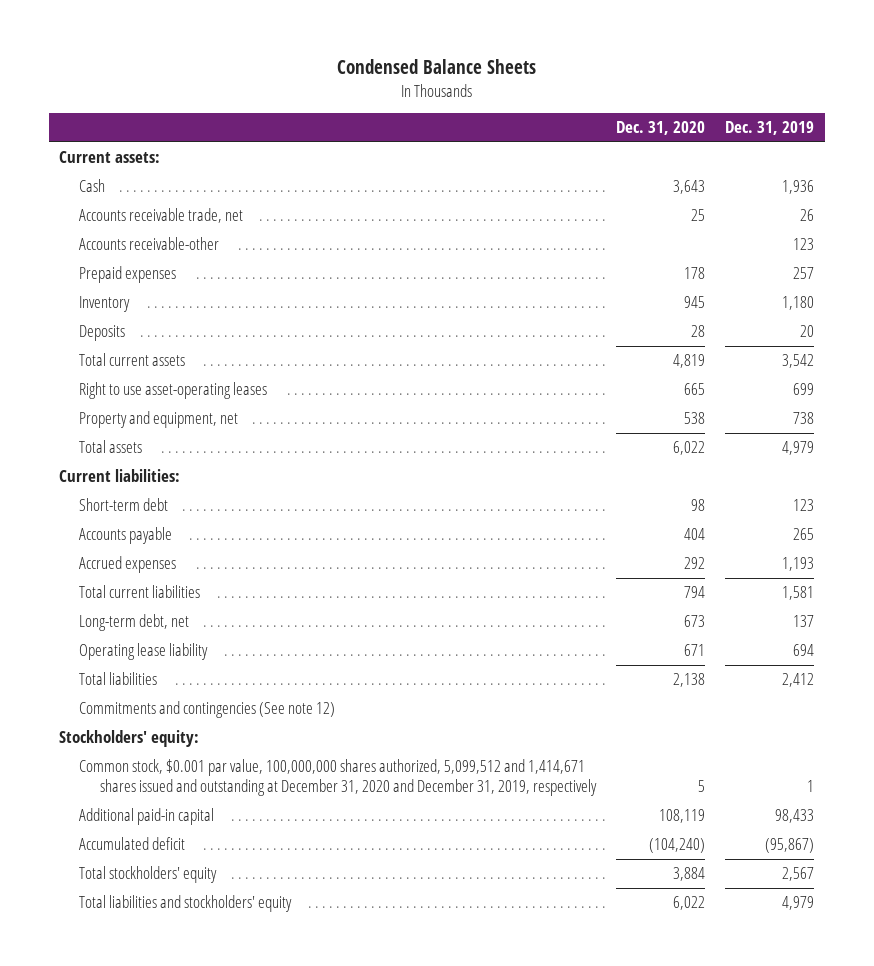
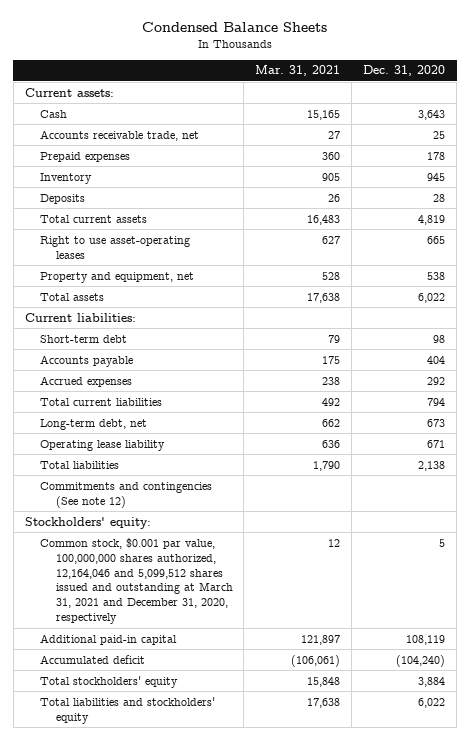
[725,121,815,136] Dec. 31, 2019 -> none
none -> [255,65,341,77] Mar. 31, 2021
[79,237,220,251] Accounts receivable-other -> none
[79,759,597,797] Common stock, $0.001 par value, 100,000,000 shares authorized, 5,099,512 and 1,414,671 shares issued and outstanding at December 31, 2020 and December 31, 2019, respectively -> [40,537,233,625] Common stock, $0.001 par value, 100,000,000 shares authorized, 12,164,046 and 5,099,512 shares issued and outstanding at March 31, 2021 and December 31, 2020, respectively

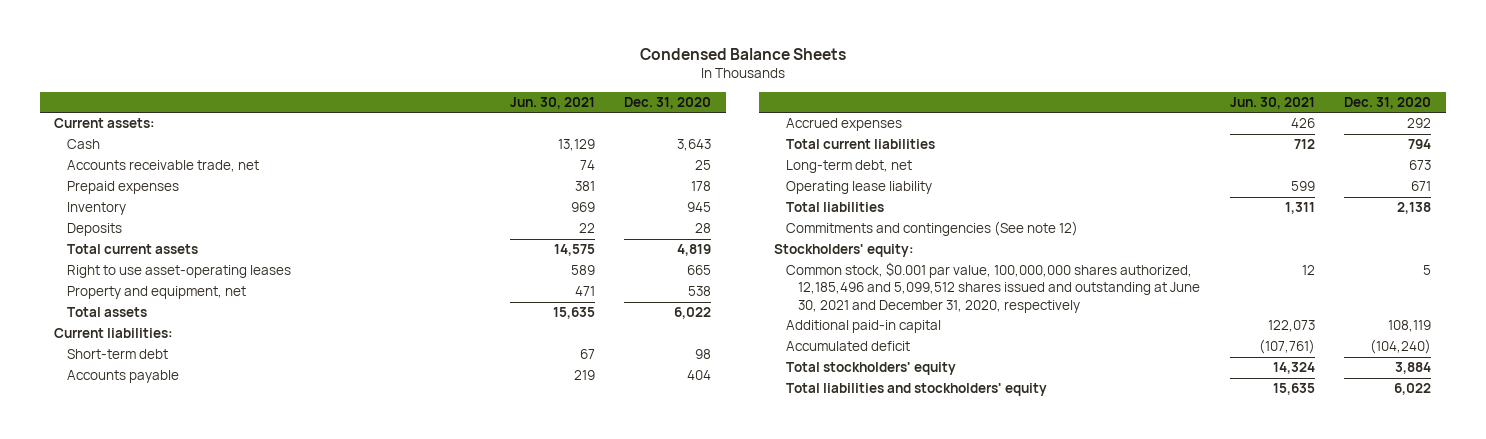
[255,65,341,77] Mar. 31, 2021 -> none
none -> [510,96,596,109] Jun. 30, 2021
[40,537,233,625] Common stock, $0.001 par value, 100,000,000 shares authorized, 12,164,046 and 5,099,512 shares issued and outstanding at March 31, 2021 and December 31, 2020, respectively -> [786,262,1201,313] Common stock, $0.001 par value, 100,000,000 shares authorized, 12,185,496 and 5,099,512 shares issued and outstanding at June 30, 2021 and December 31, 2020, respectively

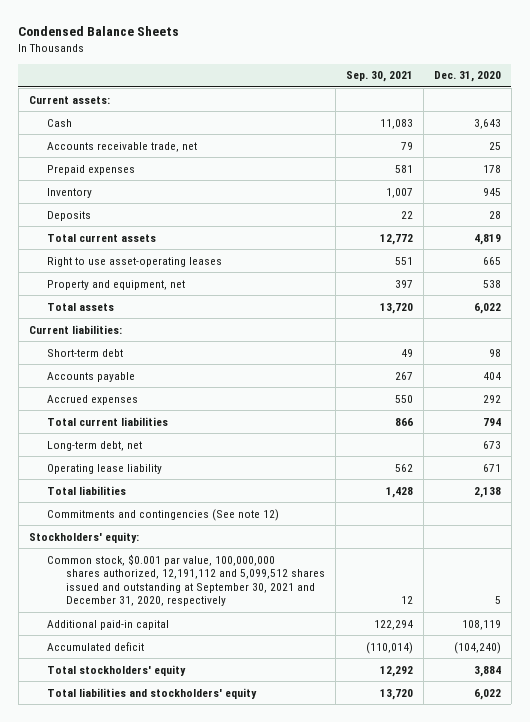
[510,96,596,109] Jun. 30, 2021 -> none
none -> [345,71,413,83] Sep. 30, 2021
[786,262,1201,313] Common stock, $0.001 par value, 100,000,000 shares authorized, 12,185,496 and 5,099,512 shares issued and outstanding at June 30, 2021 and December 31, 2020, respectively -> [47,553,325,607] Common stock, $0.001 par value, 100,000,000 shares authorized, 12,191,112 and 5,099,512 shares issued and outstanding at September 30, 2021 and December 31, 2020, respectively

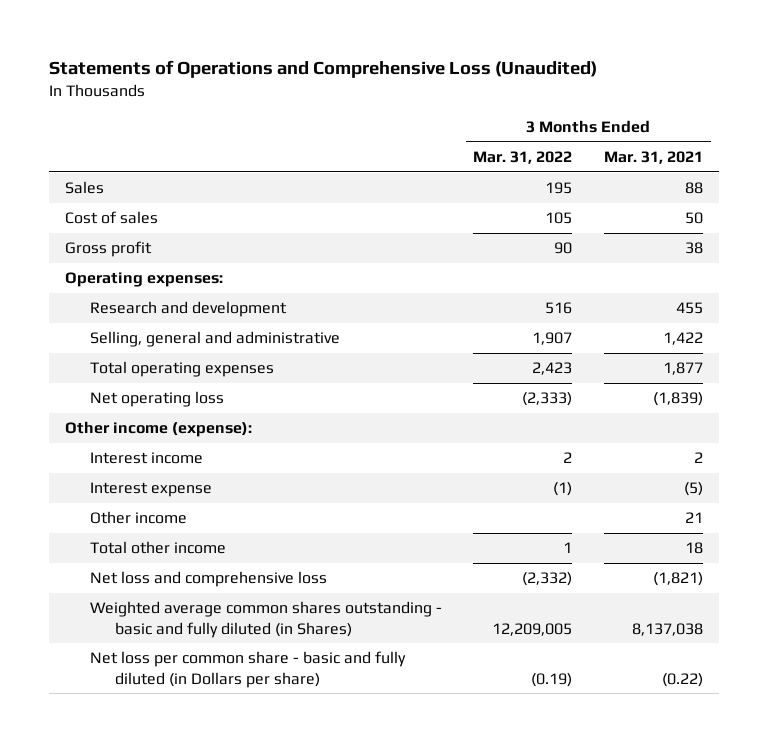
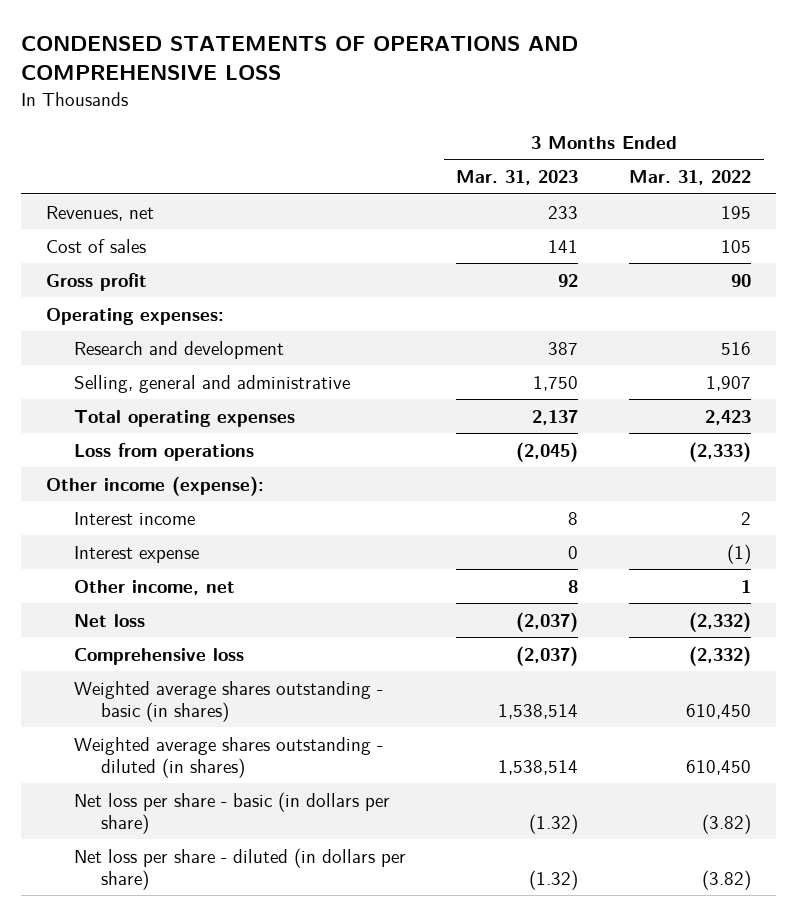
[48,60,597,79] Statements of Operations and Comprehensive Loss (Unaudited) -> [20,35,578,82] CONDENSED STATEMENTS OF OPERATIONS AND COMPREHENSIVE LOSS
[604,150,704,164] Mar. 31, 2021 -> none
none -> [456,170,579,186] Mar. 31, 2023
[64,181,104,195] Sales -> [46,205,155,221] Revenues, net
[89,391,224,408] Net operating loss -> [73,442,254,461] Loss from operations
[89,511,187,525] Other income -> none
[89,541,226,555] Total other income -> [73,579,235,595] Other income, net
none -> [73,613,145,627] Net loss
[89,571,327,588] Net loss and comprehensive loss -> [73,647,244,665] Comprehensive loss
[89,601,442,638] Weighted average common shares outstanding - basic and fully diluted (in Shares) -> [73,680,383,723] Weighted average shares outstanding - basic (in shares)
[492,622,573,636] 12,209,005 -> [686,704,752,720] 610,450
none -> [73,736,383,779] Weighted average shares outstanding - diluted (in shares)
[89,651,406,688] Net loss per common share - basic and fully diluted (in Dollars per share) -> [73,791,390,835] Net loss per share - basic (in dollars per share)
[531,672,573,687] (0.19) -> [702,814,752,835] (3.82)
none -> [73,847,406,891] Net loss per share - diluted (in dollars per share)

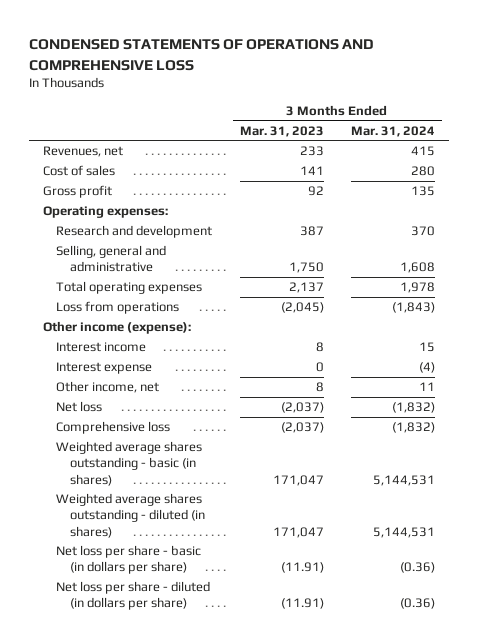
[629,170,752,186] Mar. 31, 2022 -> none
none -> [351,125,436,137] Mar. 31, 2024
[498,704,579,720] 1,538,514 -> [272,474,324,486] 171,047
[498,760,579,776] 1,538,514 -> [272,526,324,538] 171,047
[529,814,579,835] (1.32) -> [280,562,324,574] (11.91)
[529,870,579,891] (1.32) -> [280,598,324,610] (11.91)

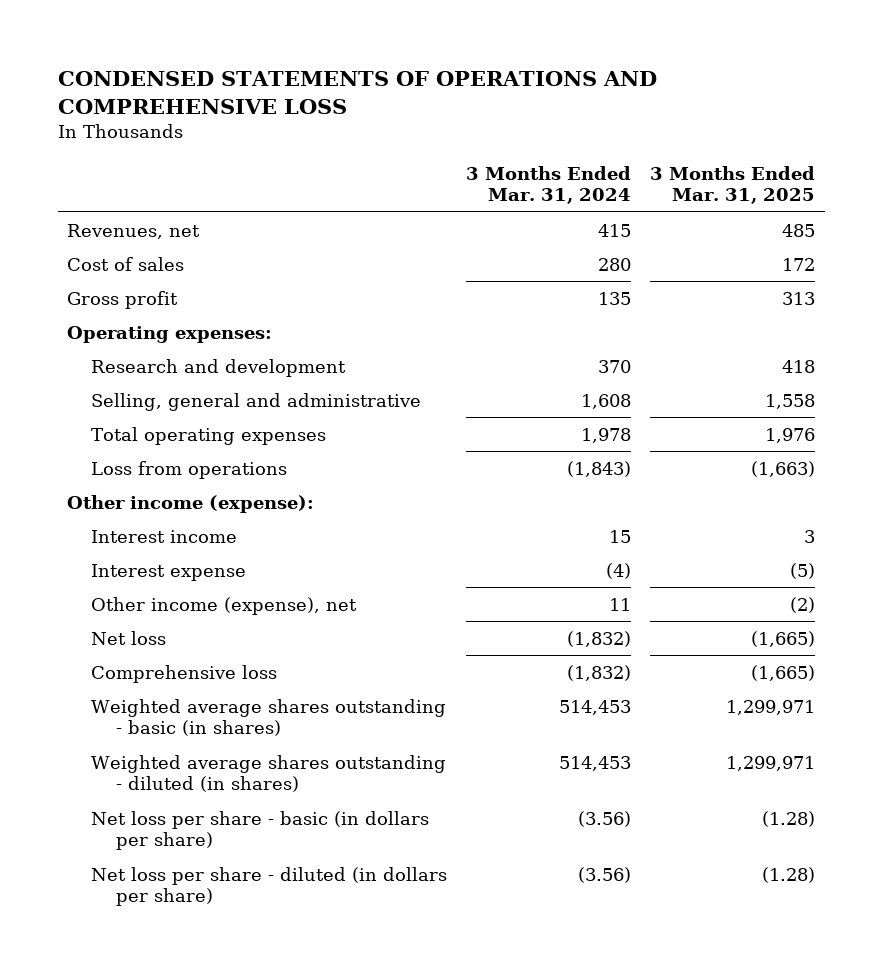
[239,125,324,137] Mar. 31, 2023 -> none
none -> [650,165,816,204] 3 Months Ended Mar. 31, 2025
[56,381,160,394] Other income, net -> [91,596,358,615] Other income (expense), net
[373,474,436,486] 5,144,531 -> [559,699,632,715] 514,453
[373,526,436,538] 5,144,531 -> [559,755,632,771] 514,453
[400,562,436,574] (0.36) -> [578,810,632,827] (3.56)
[400,598,436,610] (0.36) -> [578,866,632,883] (3.56)

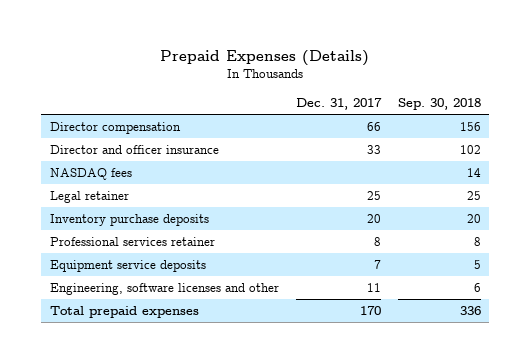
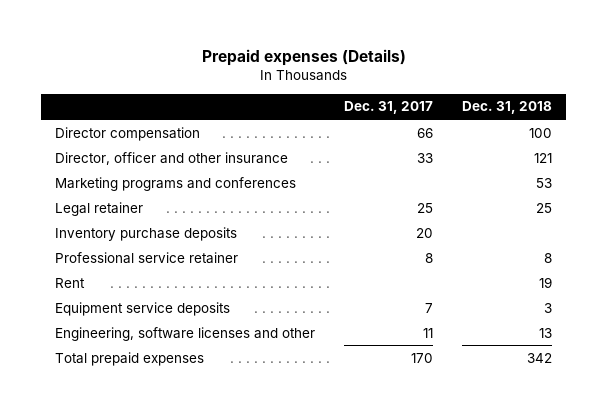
[160,49,370,66] Prepaid Expenses (Details) -> [201,48,406,66] Prepaid expenses (Details)
[397,97,481,110] Sep. 30, 2018 -> none
none -> [461,101,552,115] Dec. 31, 2018
[49,145,219,155] Director and officer insurance -> [55,151,289,165] Director, officer and other insurance
[49,168,132,181] NASDAQ fees -> [55,176,297,191] Marketing programs and conferences
[49,237,215,247] Professional services retainer -> [55,251,239,264] Professional service retainer
none -> [55,277,86,288] Rent

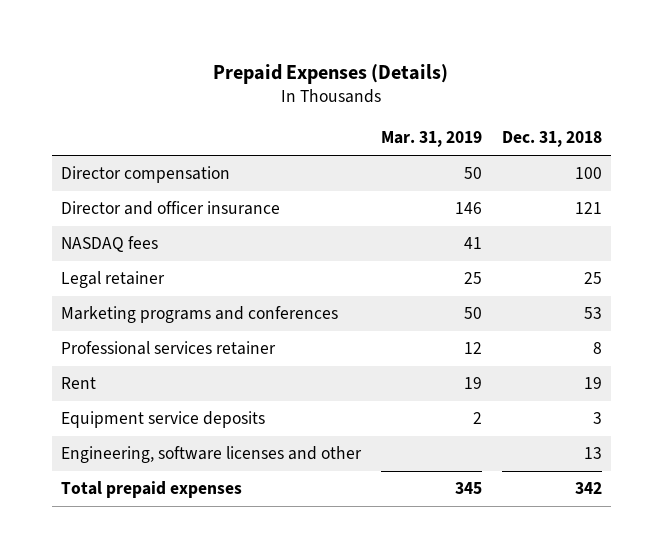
[201,48,406,66] Prepaid expenses (Details) -> [213,63,449,84] Prepaid Expenses (Details)
[344,101,434,115] Dec. 31, 2017 -> none
none -> [380,131,482,148] Mar. 31, 2019
[55,151,289,165] Director, officer and other insurance -> [61,201,281,216] Director and officer insurance
none -> [61,236,159,253] NASDAQ fees
[55,226,238,241] Inventory purchase deposits -> none
[55,176,297,191] Marketing programs and conferences -> [61,306,339,324] Marketing programs and conferences
[55,251,239,264] Professional service retainer -> [61,341,277,356] Professional services retainer

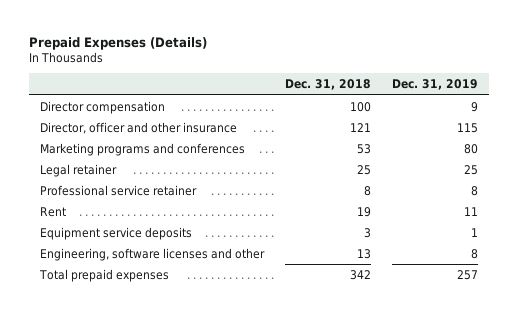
[380,131,482,148] Mar. 31, 2019 -> none
none -> [392,79,479,91] Dec. 31, 2019
[61,236,159,253] NASDAQ fees -> none
[61,201,281,216] Director and officer insurance -> [39,121,237,134] Director, officer and other insurance
[61,271,166,289] Legal retainer -> [39,163,117,177] Legal retainer
[61,341,277,356] Professional services retainer -> [39,184,197,196] Professional service retainer

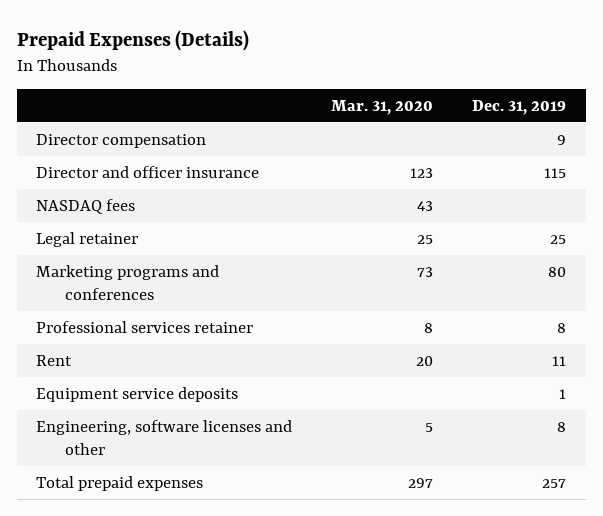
[285,79,372,91] Dec. 31, 2018 -> none
none -> [331,99,434,115] Mar. 31, 2020
[39,121,237,134] Director, officer and other insurance -> [36,165,260,178] Director and officer insurance
none -> [36,198,136,214] NASDAQ fees
[39,142,245,156] Marketing programs and conferences -> [36,264,220,300] Marketing programs and conferences
[39,184,197,196] Professional service retainer -> [36,320,254,333] Professional services retainer

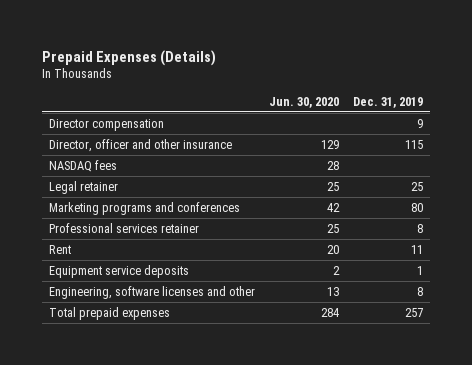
[331,99,434,115] Mar. 31, 2020 -> none
none -> [269,96,340,108] Jun. 30, 2020
[36,165,260,178] Director and officer insurance -> [49,138,233,152] Director, officer and other insurance

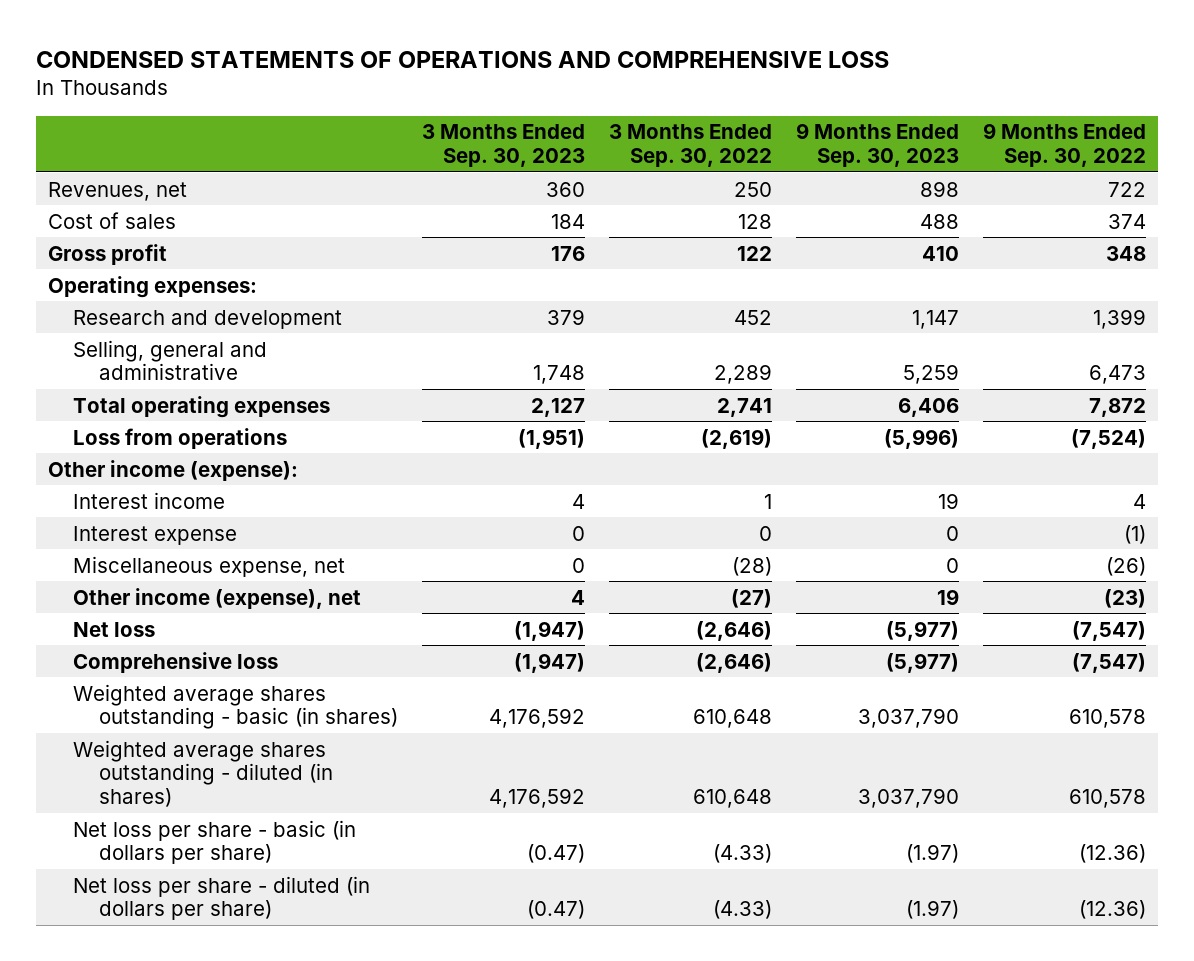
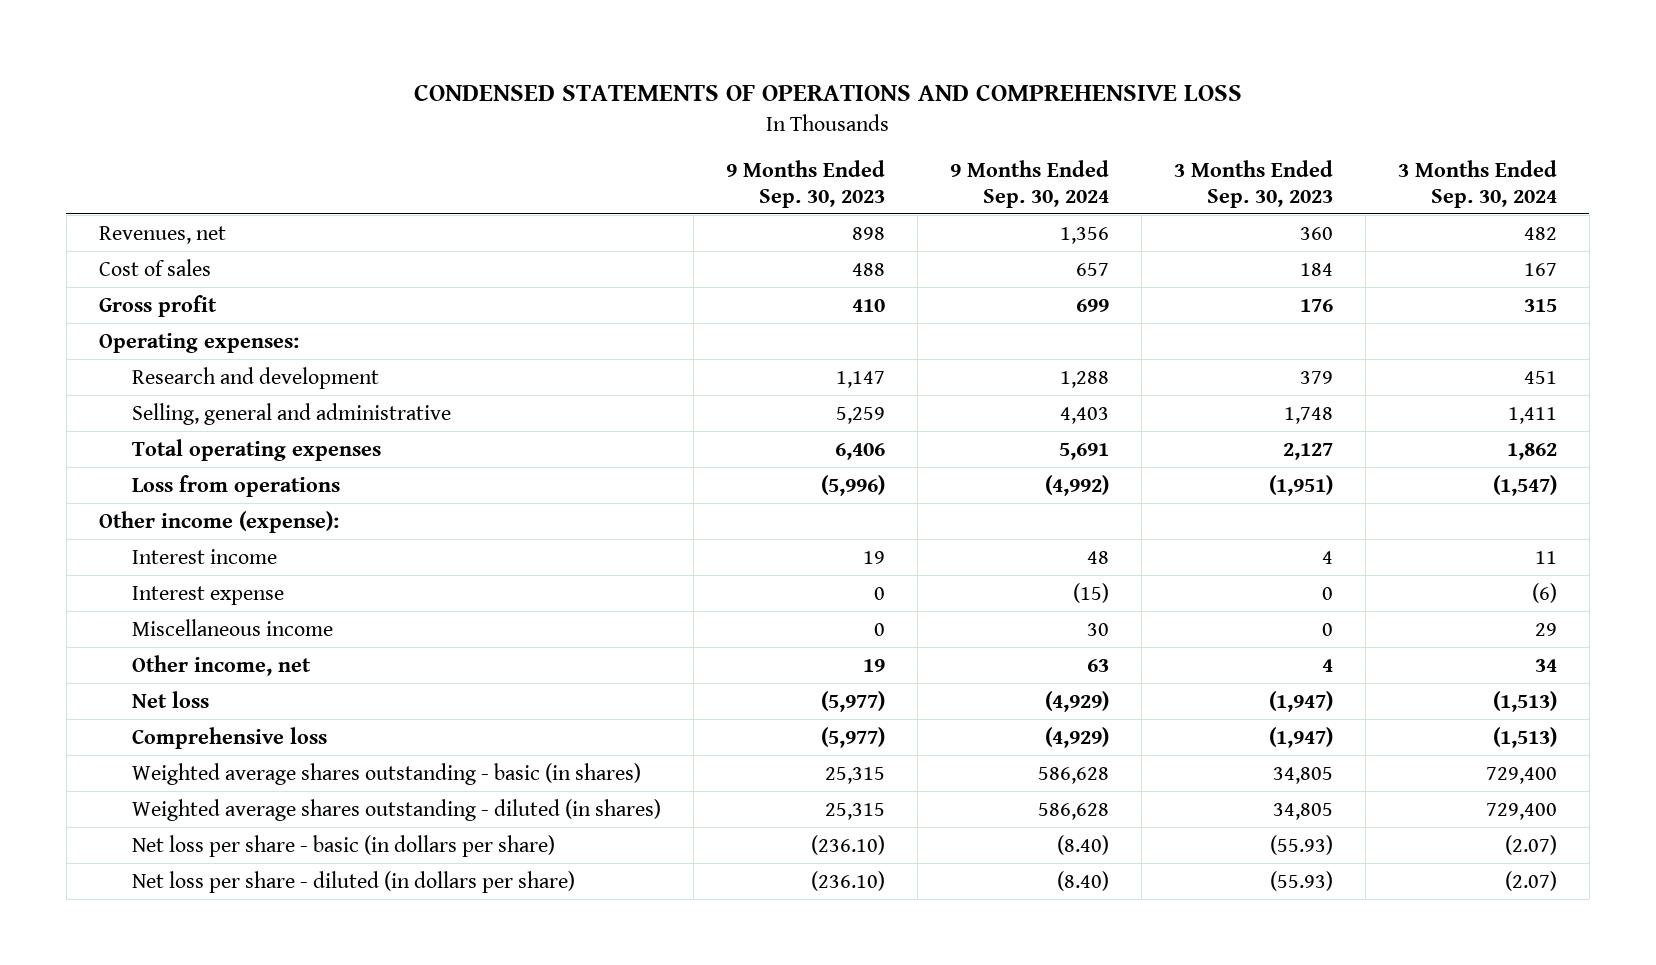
[608,124,772,168] 3 Months Ended Sep. 30, 2022 -> none
[982,123,1146,168] 9 Months Ended Sep. 30, 2022 -> none
none -> [949,160,1109,209] 9 Months Ended Sep. 30, 2024
none -> [1397,160,1557,209] 3 Months Ended Sep. 30, 2024
[73,555,346,577] Miscellaneous expense, net -> [131,618,333,636] Miscellaneous income
[73,587,362,609] Other income (expense), net -> [131,654,311,676] Other income, net
[488,708,585,729] 4,176,592 -> [1272,766,1333,784] 34,805
[857,708,959,729] 3,037,790 -> [824,766,885,784] 25,315
[488,787,585,808] 4,176,592 -> [1272,802,1333,820] 34,805
[857,787,959,808] 3,037,790 -> [824,802,885,820] 25,315
[526,844,585,864] (0.47) -> [1269,834,1333,855] (55.93)
[905,844,959,864] (1.97) -> [810,834,885,855] (236.10)
[526,900,585,920] (0.47) -> [1269,870,1333,891] (55.93)
[905,900,959,920] (1.97) -> [810,870,885,891] (236.10)

